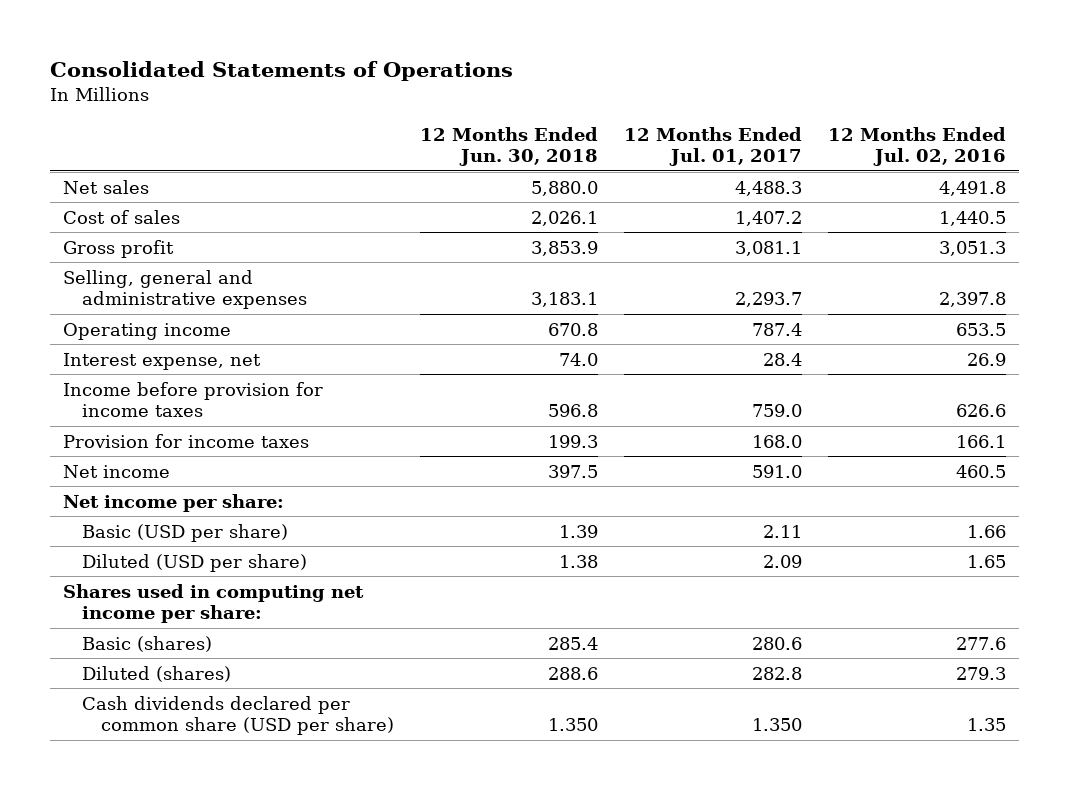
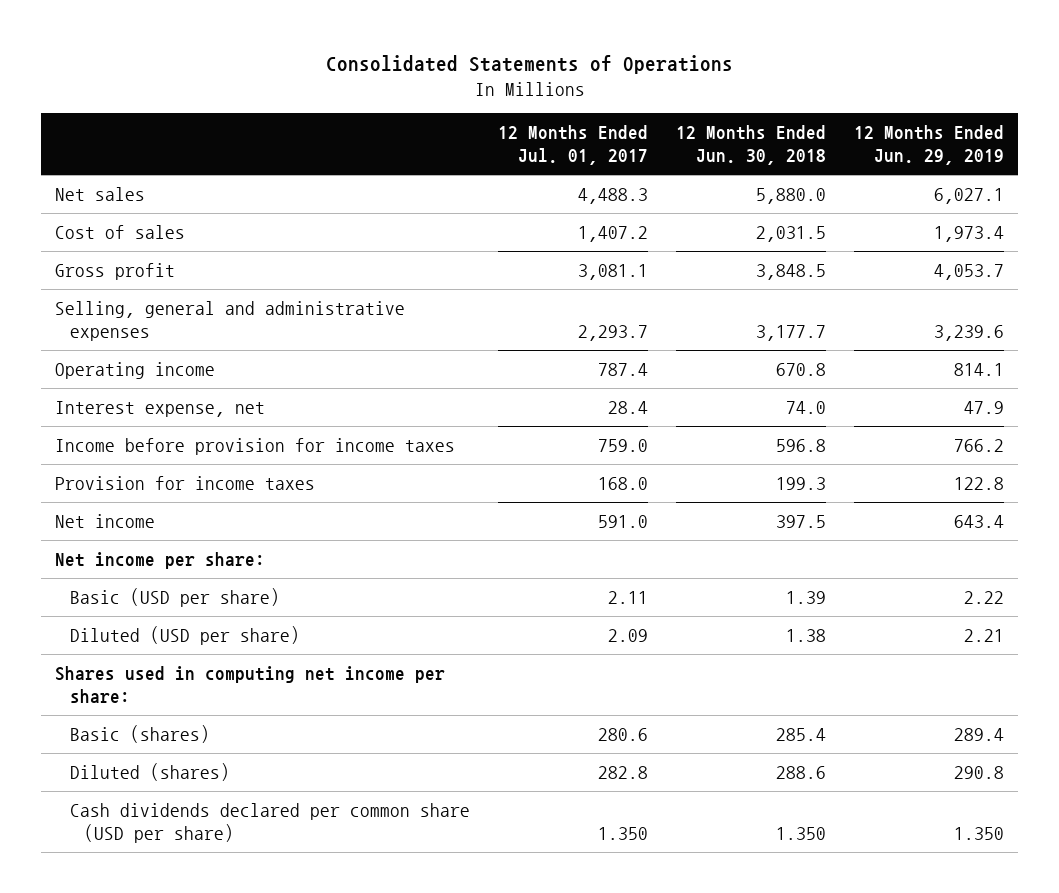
[828,126,1007,166] 12 Months Ended Jul. 02, 2016 -> none
none -> [854,124,1005,166] 12 Months Ended Jun. 29, 2019
[530,210,598,226] 2,026.1 -> [756,225,827,242] 2,031.5
[530,240,598,256] 3,853.9 -> [756,263,827,280] 3,848.5
[530,291,598,307] 3,183.1 -> [756,325,827,342] 3,177.7

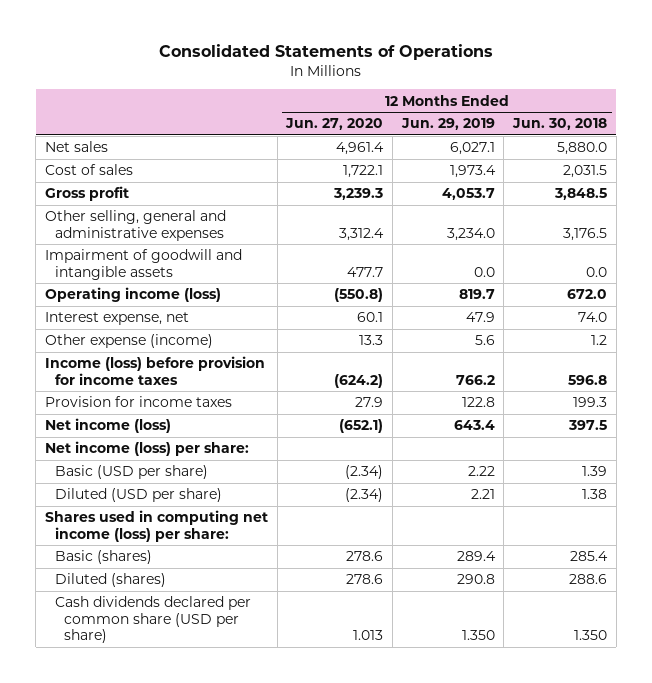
[497,124,648,166] 12 Months Ended Jul. 01, 2017 -> none
none -> [285,118,384,131] Jun. 27, 2020
[55,300,406,342] Selling, general and administrative expenses -> [44,210,226,241] Other selling, general and administrative expenses
[756,325,827,342] 3,177.7 -> [563,227,608,241] 3,176.5
[934,325,1005,342] 3,239.6 -> [446,227,495,241] 3,234.0
none -> [44,249,242,280] Impairment of goodwill and intangible assets
[55,361,216,379] Operating income -> [44,287,221,303] Operating income (loss)
[776,362,827,376] 670.8 -> [567,289,608,300] 672.0
[954,362,1005,376] 814.1 -> [458,289,495,300] 819.7
none -> [44,334,213,349] Other expense (income)
[55,437,456,455] Income before provision for income taxes -> [44,356,265,385] Income (loss) before provision for income taxes
[55,513,156,528] Net income -> [44,418,171,434] Net income (loss)
[55,551,266,569] Net income per share: -> [44,441,249,457] Net income (loss) per share:
[55,665,446,704] Shares used in computing net income per share: -> [44,510,268,542] Shares used in computing net income (loss) per share:

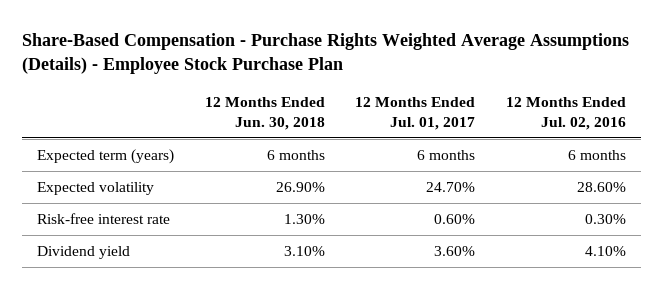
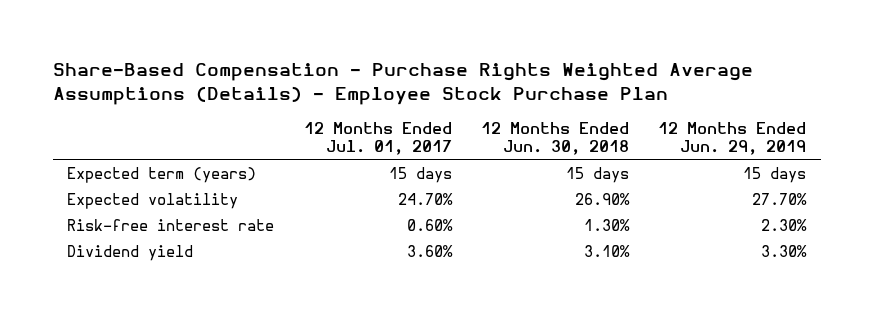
[505,96,626,130] 12 Months Ended Jul. 02, 2016 -> none
none -> [658,121,807,156] 12 Months Ended Jun. 29, 2019
[266,150,325,161] 6 months -> [565,166,629,183] 15 days
[417,150,476,161] 6 months -> [388,166,452,183] 15 days

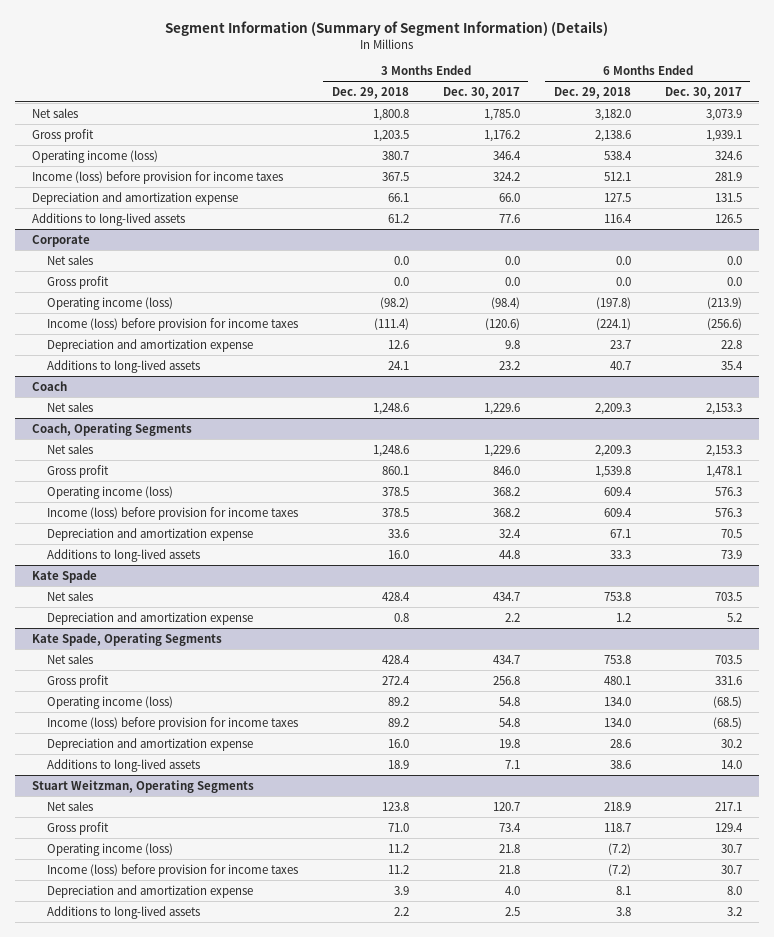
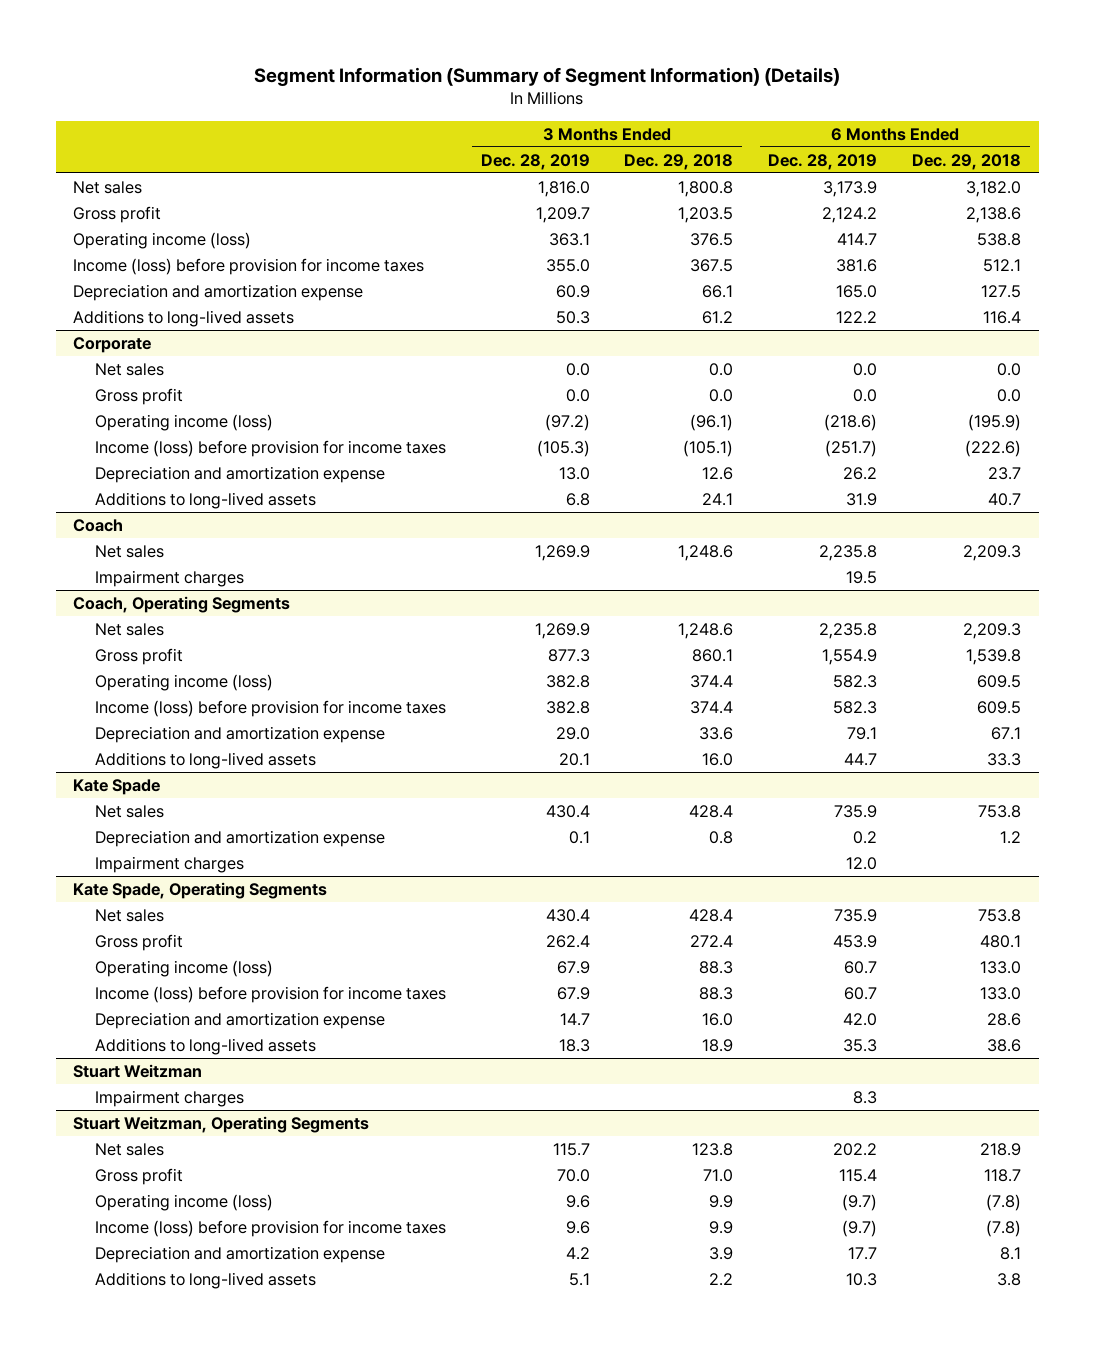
[442,86,520,99] Dec. 30, 2017 -> none
[664,86,742,99] Dec. 30, 2017 -> none
none -> [480,153,590,170] Dec. 28, 2019
none -> [768,153,878,170] Dec. 28, 2019
[381,150,409,160] 380.7 -> [690,232,734,246] 376.5
[603,150,632,160] 538.4 -> [977,232,1022,246] 538.8
[379,296,409,309] (98.2) -> [690,413,734,431] (96.1)
[595,296,631,309] (197.8) -> [968,413,1022,431] (195.9)
[373,317,409,330] (111.4) -> [683,439,734,457] (105.1)
[595,317,631,330] (224.1) -> [965,439,1022,457] (222.6)
none -> [94,569,244,587] Impairment charges
[381,486,409,496] 378.5 -> [690,674,734,688] 374.4
[603,486,632,496] 609.4 -> [977,674,1022,688] 609.5
[381,507,409,517] 378.5 -> [690,700,734,714] 374.4
[603,507,632,517] 609.4 -> [977,700,1022,714] 609.5
none -> [94,855,244,873] Impairment charges
[387,696,409,706] 89.2 -> [699,960,734,974] 88.3
[603,696,631,706] 134.0 -> [980,960,1022,974] 133.0
[387,717,409,727] 89.2 -> [699,986,734,1000] 88.3
[603,717,631,727] 134.0 -> [980,986,1022,1000] 133.0
none -> [73,1063,203,1078] Stuart Weitzman
none -> [94,1089,244,1107] Impairment charges
[387,843,409,853] 11.2 -> [709,1194,734,1208] 9.9
[607,842,631,855] (7.2) -> [986,1193,1022,1211] (7.8)
[387,864,409,874] 11.2 -> [709,1220,734,1234] 9.9
[607,863,631,876] (7.2) -> [986,1219,1022,1237] (7.8)

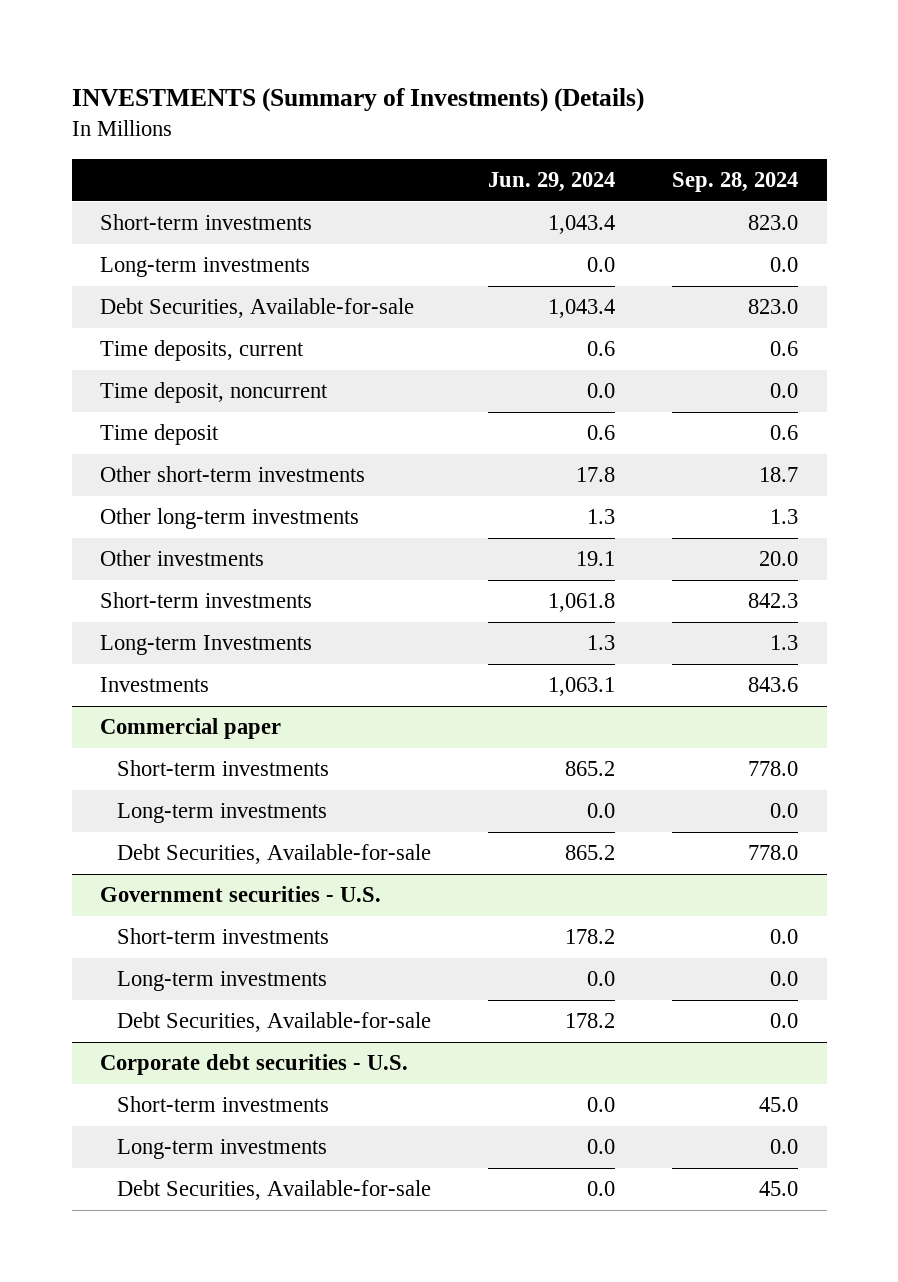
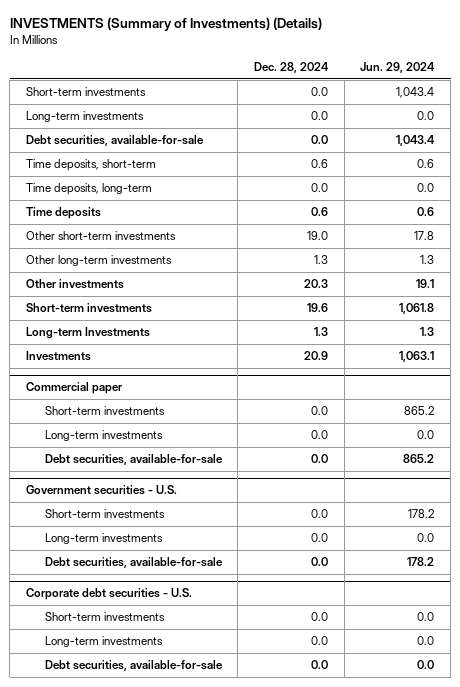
[672,171,799,192] Sep. 28, 2024 -> none
none -> [253,62,329,74] Dec. 28, 2024
[100,340,305,362] Time deposits, current -> none
[100,298,415,319] Debt Securities, Available-for-sale -> [25,135,204,147] Debt securities, available-for-sale
none -> [25,159,156,172] Time deposits, short-term
[100,382,329,404] Time deposit, noncurrent -> [25,183,152,196] Time deposits, long-term
[100,424,220,446] Time deposit -> [25,207,101,220] Time deposits
[116,844,431,865] Debt Securities, Available-for-sale -> [44,454,223,466] Debt securities, available-for-sale
[116,1012,431,1033] Debt Securities, Available-for-sale -> [44,557,223,569] Debt securities, available-for-sale
[116,1180,431,1201] Debt Securities, Available-for-sale -> [44,660,223,672] Debt securities, available-for-sale

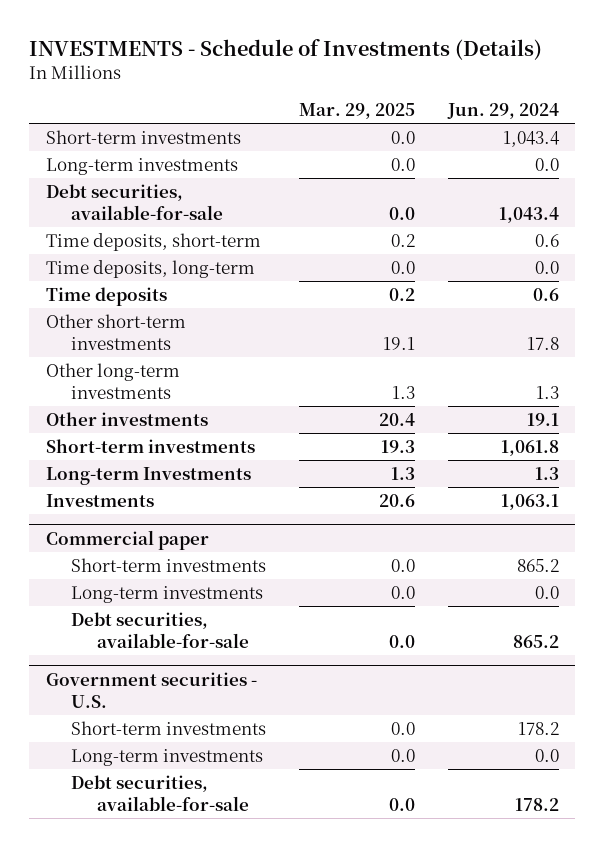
[9,16,322,31] INVESTMENTS (Summary of Investments) (Details) -> [29,38,543,60] INVESTMENTS - Schedule of Investments (Details)
[253,62,329,74] Dec. 28, 2024 -> none
none -> [299,103,416,120] Mar. 29, 2025
[25,588,192,601] Corporate debt securities - U.S. -> none
[44,612,165,622] Short-term investments -> none
[44,636,163,648] Long-term investments -> none
[44,660,223,672] Debt securities, available-for-sale -> none

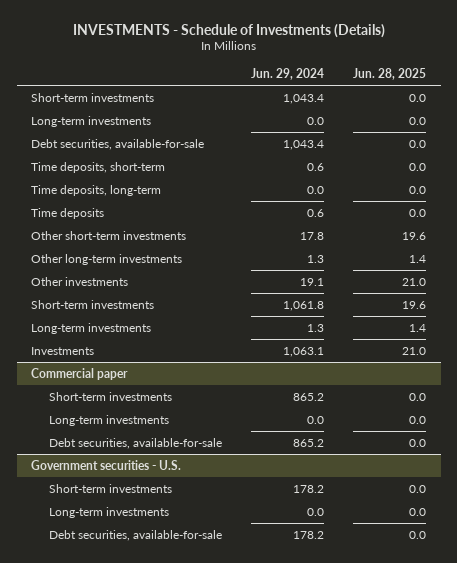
[299,103,416,120] Mar. 29, 2025 -> none
none -> [353,67,427,80] Jun. 28, 2025
[45,466,251,485] Long-term Investments -> [31,322,152,334] Long-term investments

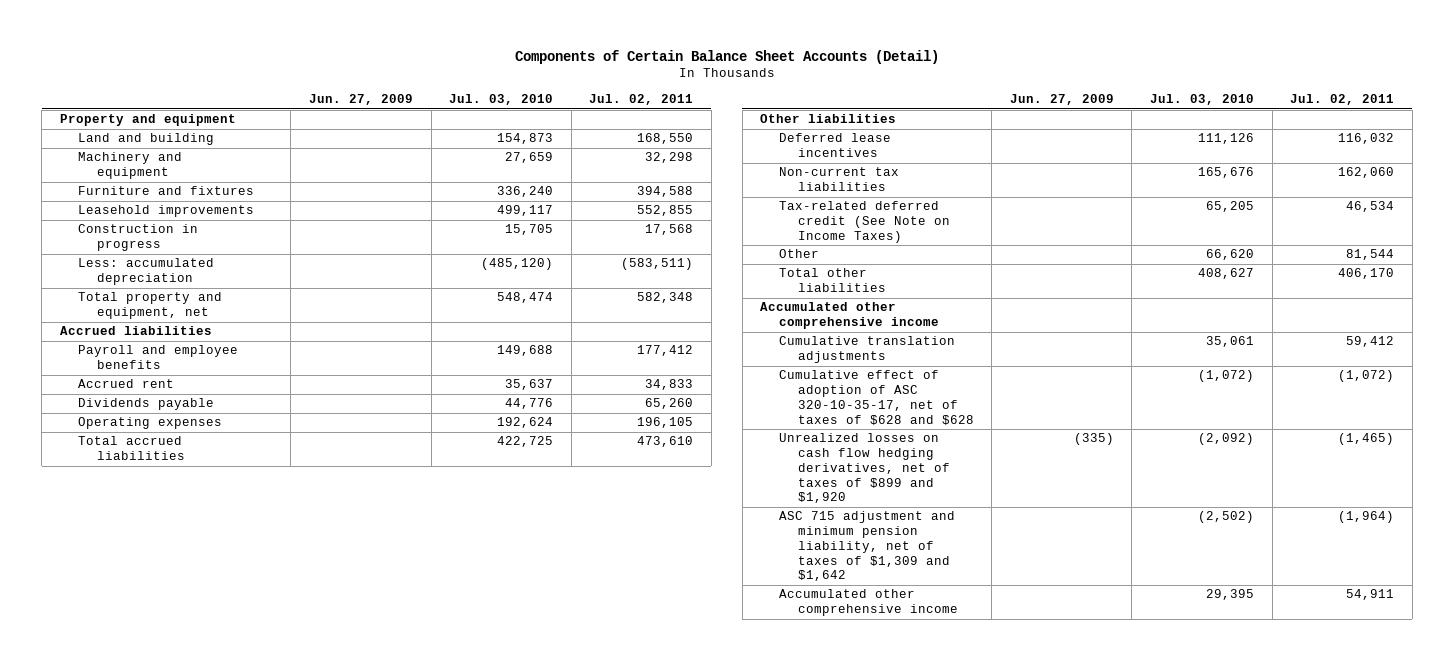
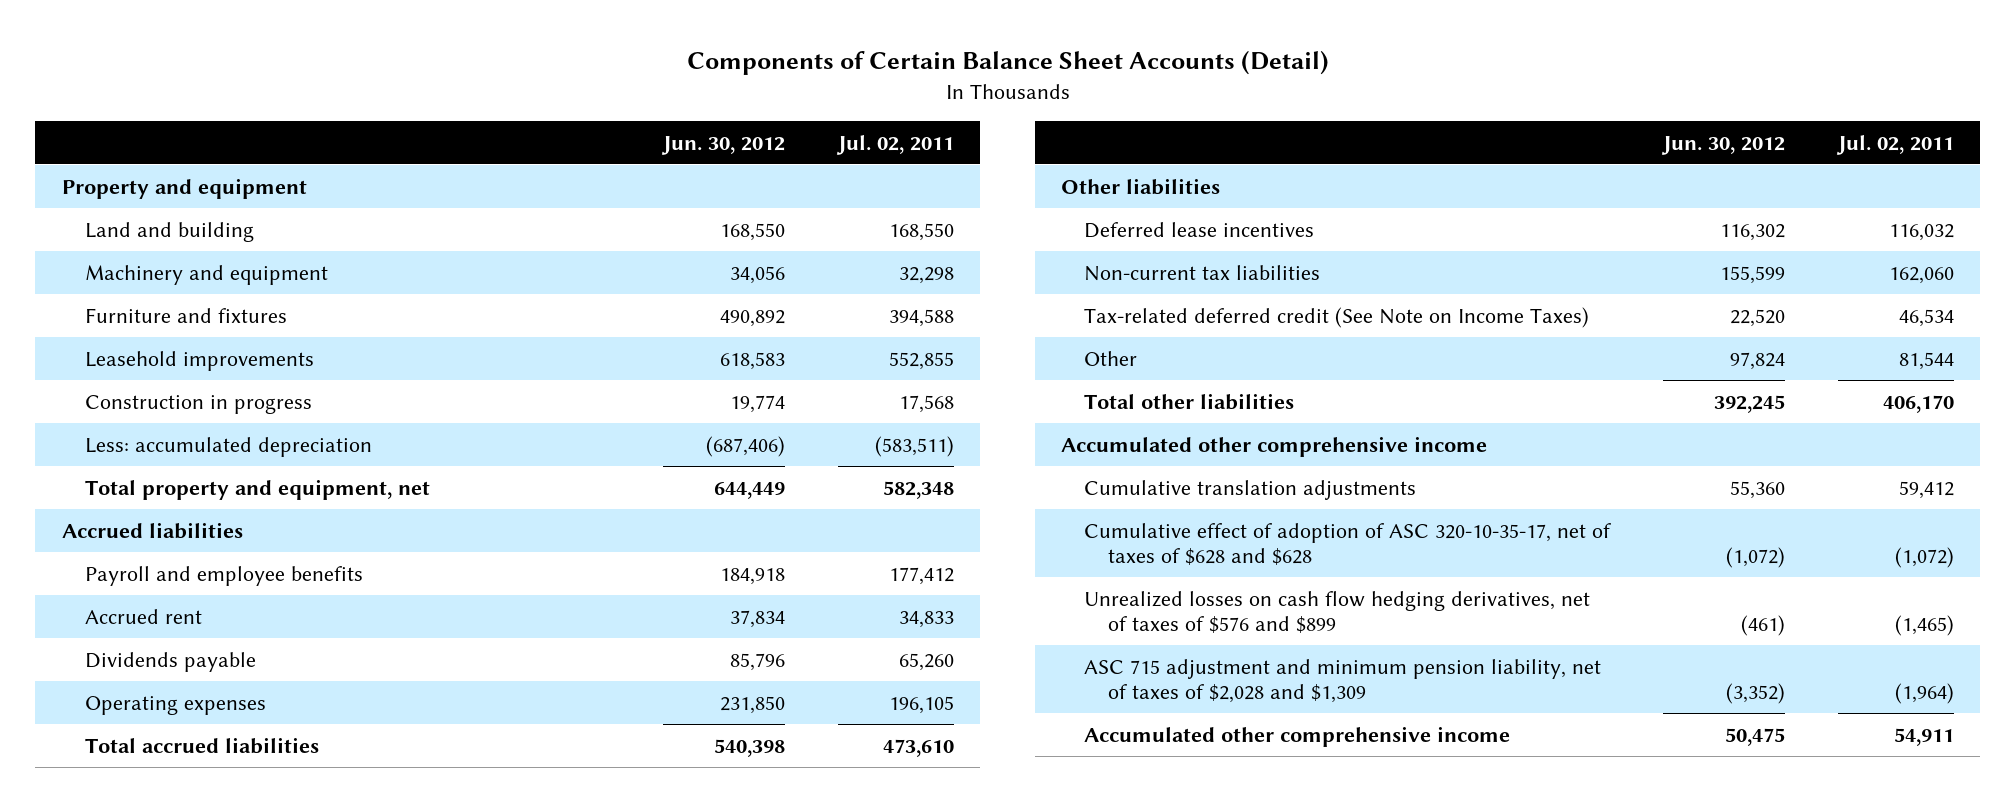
[309,94,414,106] Jun. 27, 2009 -> none
[449,94,554,106] Jul. 03, 2010 -> none
none -> [661,135,786,155] Jun. 30, 2012
[778,433,950,504] Unrealized losses on cash flow hedging derivatives, net of taxes of $899 and $1,920 -> [1084,590,1591,633] Unrealized losses on cash flow hedging derivatives, net of taxes of $576 and $899
[778,511,955,582] ASC 715 adjustment and minimum pension liability, net of taxes of $1,309 and $1,642 -> [1084,658,1602,703] ASC 715 adjustment and minimum pension liability, net of taxes of $2,028 and $1,309

